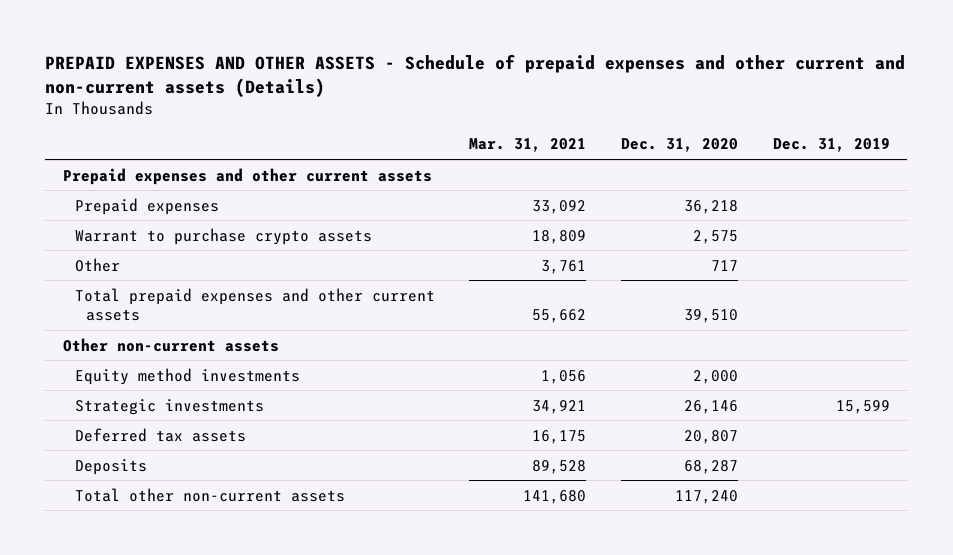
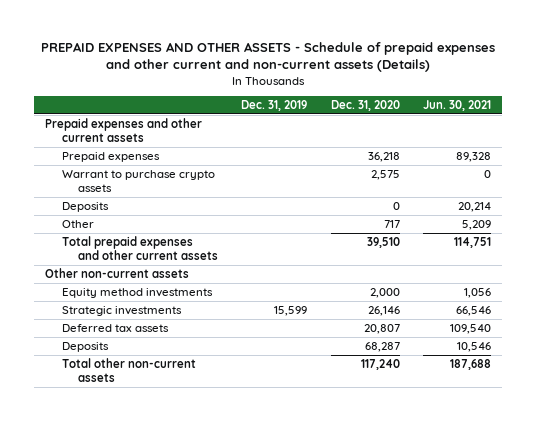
[469,138,587,153] Mar. 31, 2021 -> none
none -> [422,100,491,112] Jun. 30, 2021
none -> [61,201,109,212] Deposits

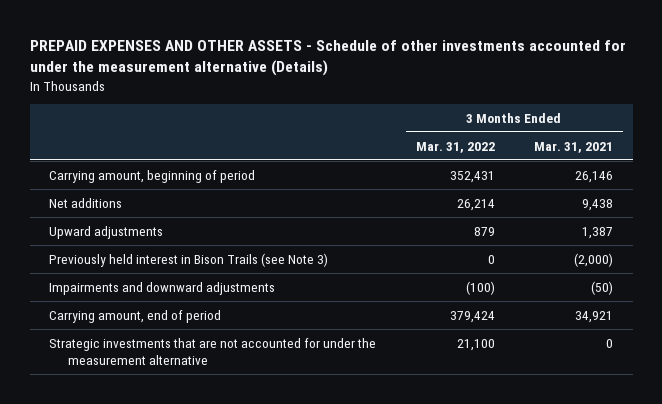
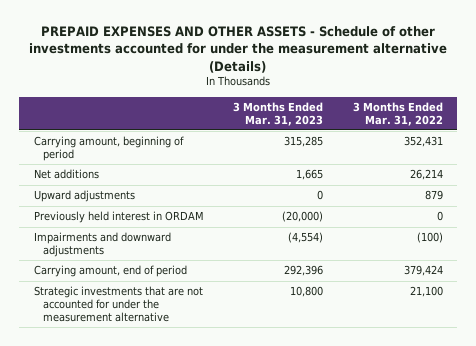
[534,141,614,153] Mar. 31, 2021 -> none
none -> [233,101,324,126] 3 Months Ended Mar. 31, 2023
[49,252,329,267] Previously held interest in Bison Trails (see Note 3) -> none
none -> [33,211,204,224] Previously held interest in ORDAM

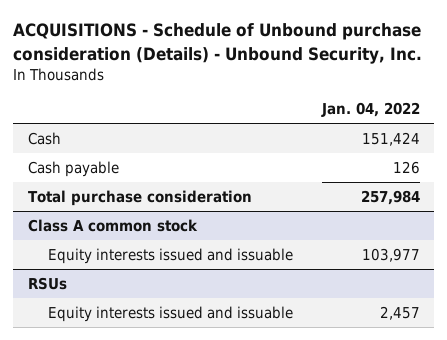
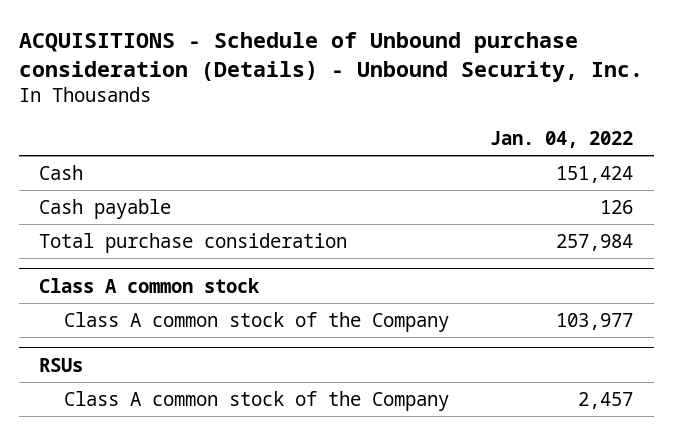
[48,247,294,264] Equity interests issued and issuable -> [64,311,450,332] Class A common stock of the Company
[48,305,294,322] Equity interests issued and issuable -> [64,390,450,411] Class A common stock of the Company

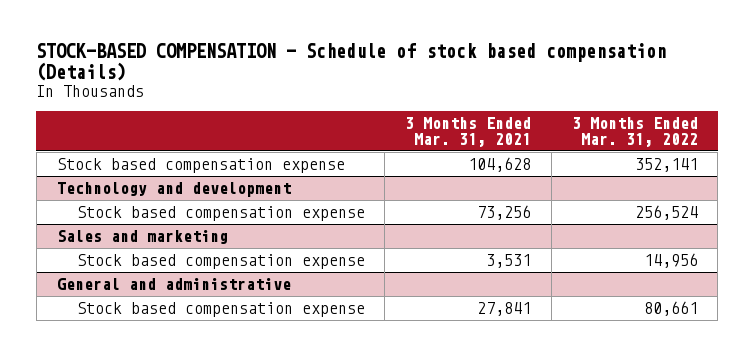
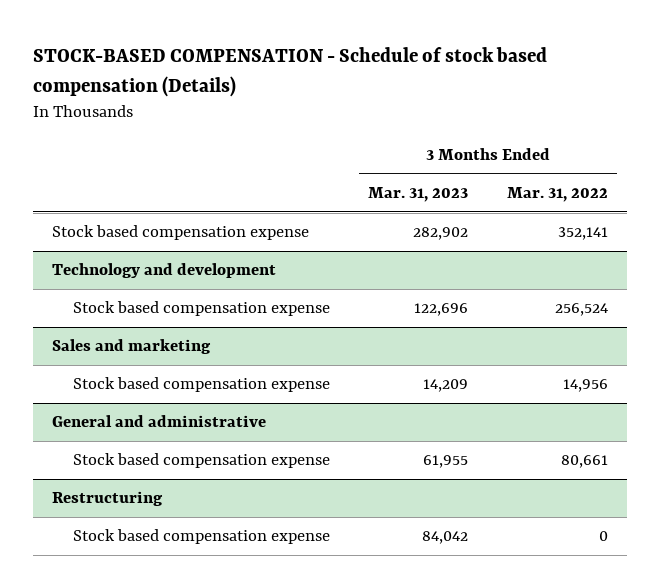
[405,117,532,148] 3 Months Ended Mar. 31, 2021 -> none
none -> [368,187,469,203] Mar. 31, 2023
none -> [52,491,164,507] Restructuring
none -> [72,529,330,545] Stock based compensation expense

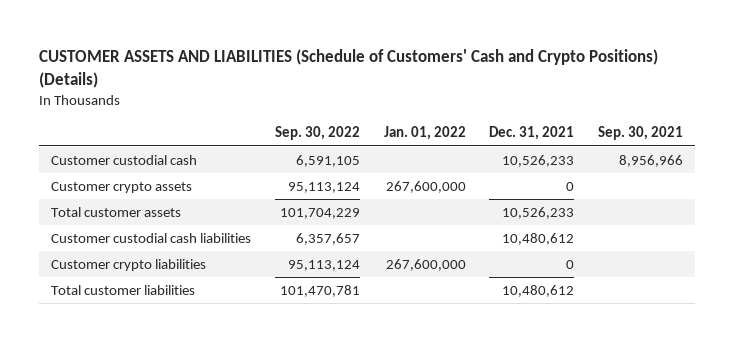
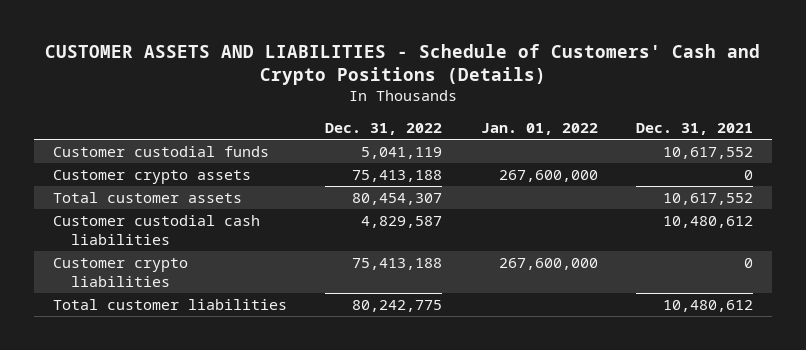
[39,48,659,88] CUSTOMER ASSETS AND LIABILITIES (Schedule of Customers' Cash and Crypto Positions) (Details) -> [45,43,761,85] CUSTOMER ASSETS AND LIABILITIES - Schedule of Customers' Cash and Crypto Positions (Details)
[274,126,360,141] Sep. 30, 2022 -> none
[598,126,684,141] Sep. 30, 2021 -> none
none -> [325,123,443,136] Dec. 31, 2022
[50,154,197,165] Customer custodial cash -> [53,145,270,157] Customer custodial funds
[502,154,575,167] 10,526,233 -> [662,146,753,159] 10,617,552
[502,206,575,219] 10,526,233 -> [662,192,753,205] 10,617,552

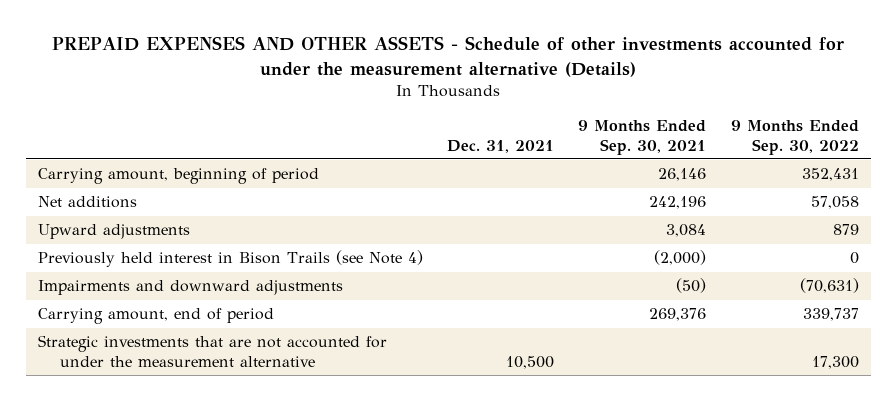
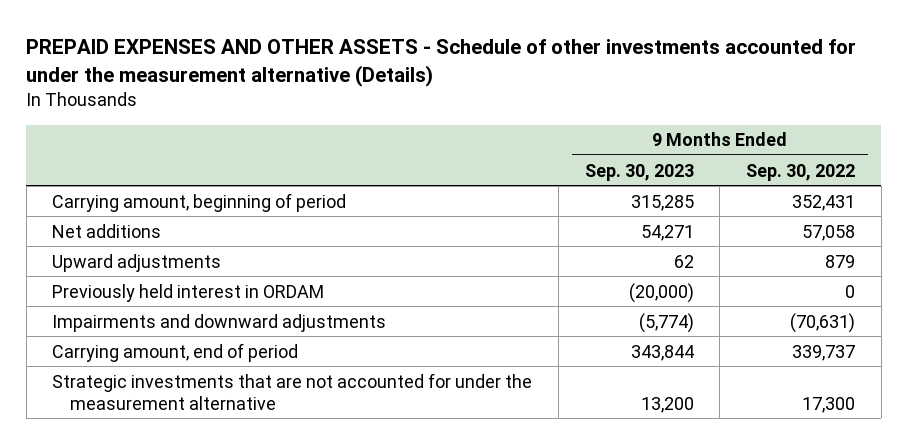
[447,139,555,153] Dec. 31, 2021 -> none
[578,119,707,155] 9 Months Ended Sep. 30, 2021 -> none
none -> [584,163,694,181] Sep. 30, 2023
[37,250,423,268] Previously held interest in Bison Trails (see Note 4) -> none
none -> [52,283,325,302] Previously held interest in ORDAM

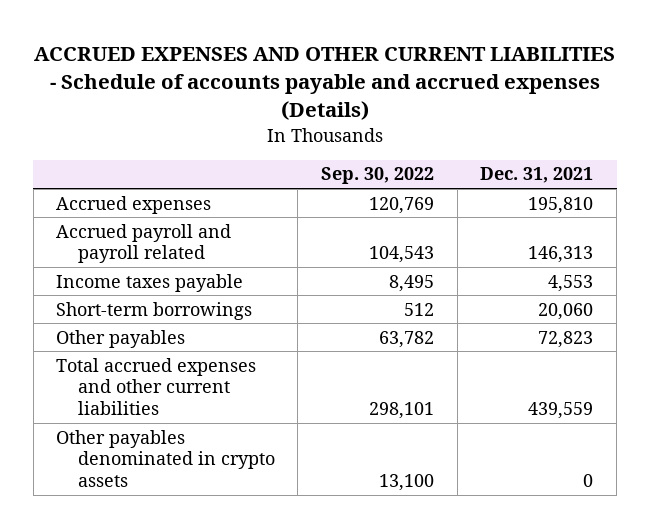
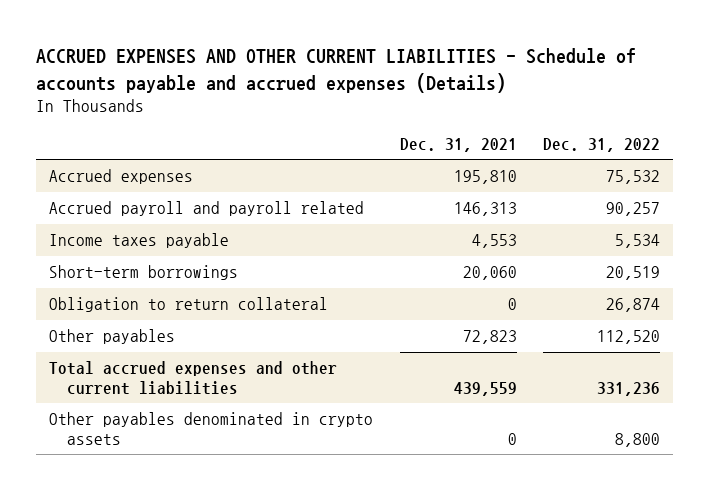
[321,167,435,185] Sep. 30, 2022 -> none
none -> [542,138,660,153] Dec. 31, 2022
none -> [49,297,329,313] Obligation to return collateral

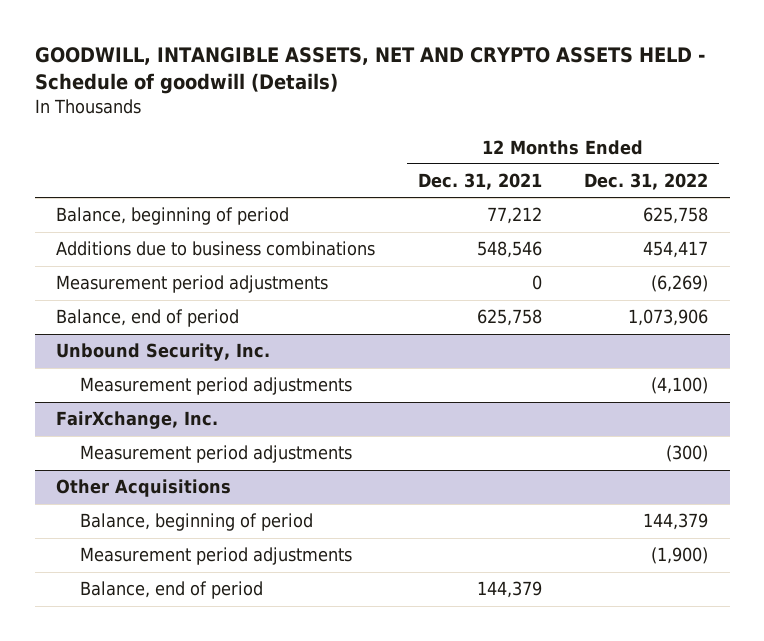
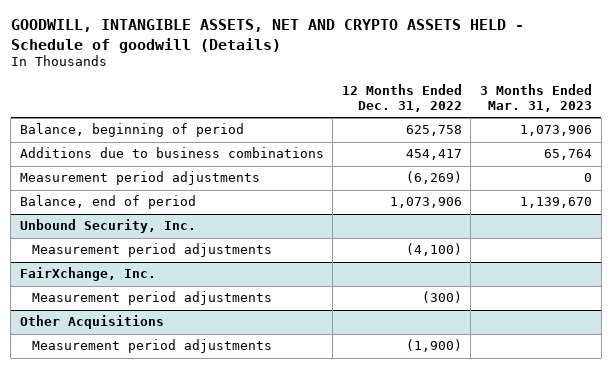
[417,173,542,191] Dec. 31, 2021 -> none
none -> [480,84,593,113] 3 Months Ended Mar. 31, 2023
[80,513,314,532] Balance, beginning of period -> none
[80,581,264,600] Balance, end of period -> none

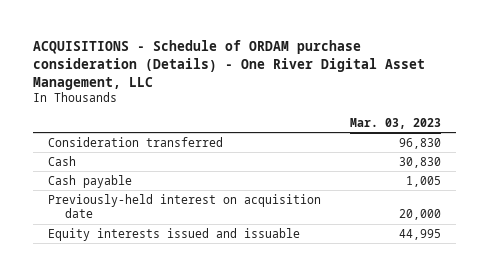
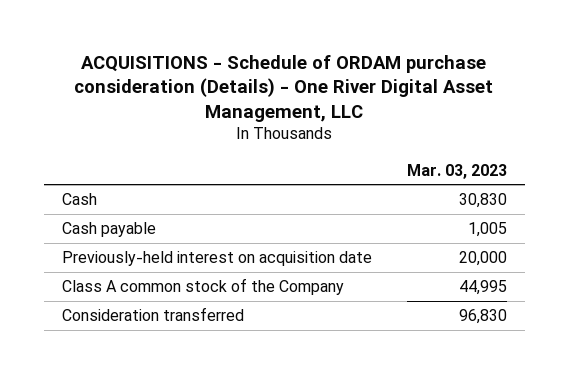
[47,227,300,241] Equity interests issued and issuable -> [61,278,344,296] Class A common stock of the Company
[47,136,223,147] Consideration transferred -> [61,307,244,322] Consideration transferred

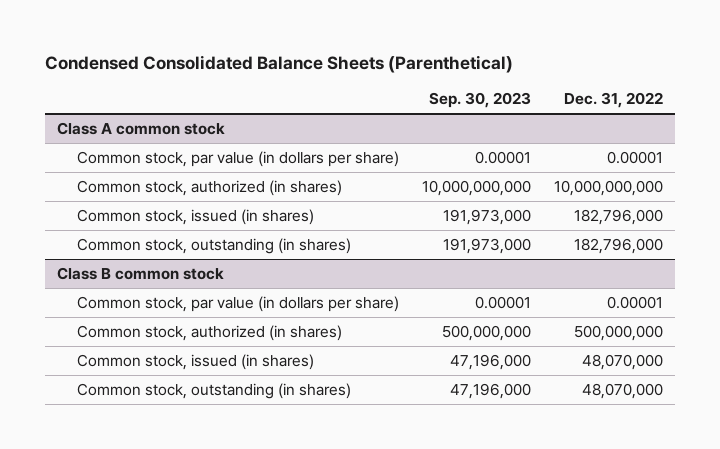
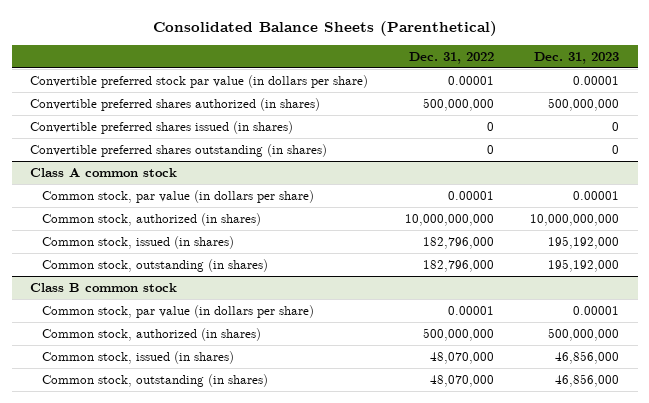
[45,54,514,73] Condensed Consolidated Balance Sheets (Parenthetical) -> [152,21,497,37] Consolidated Balance Sheets (Parenthetical)
[429,92,532,109] Sep. 30, 2023 -> none
none -> [534,51,620,64] Dec. 31, 2023
none -> [30,74,369,88] Convertible preferred stock par value (in dollars per share)
none -> [30,97,321,111] Convertible preferred shares authorized (in shares)
none -> [30,120,294,134] Convertible preferred shares issued (in shares)
none -> [30,143,328,157] Convertible preferred shares outstanding (in shares)

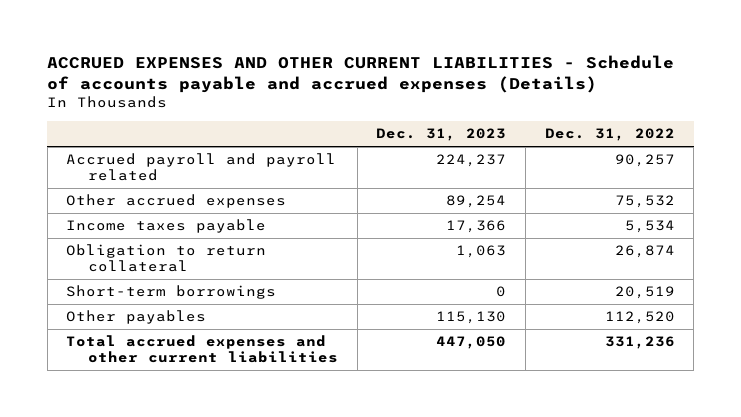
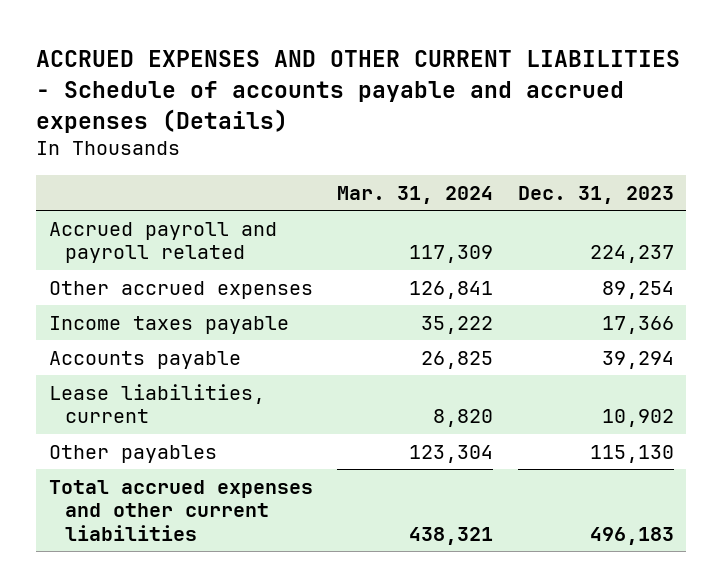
[544,128,675,142] Dec. 31, 2022 -> none
none -> [337,185,494,204] Mar. 31, 2024
[66,244,267,273] Obligation to return collateral -> none
[66,285,277,300] Short-term borrowings -> none
none -> [48,350,241,369] Accounts payable
none -> [48,383,265,424] Lease liabilities, current
[436,336,507,350] 447,050 -> [589,527,674,546] 496,183

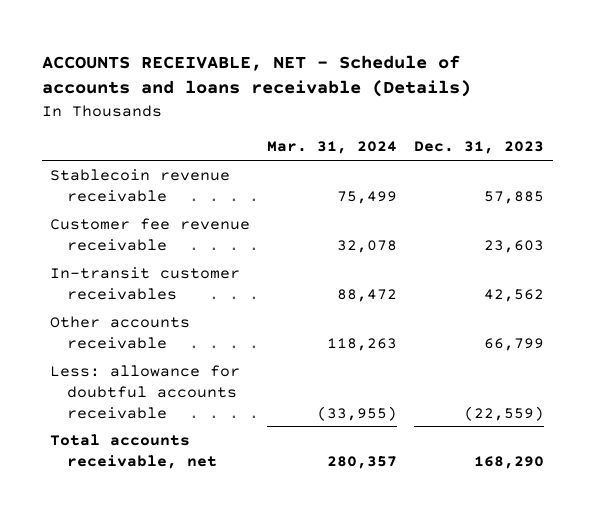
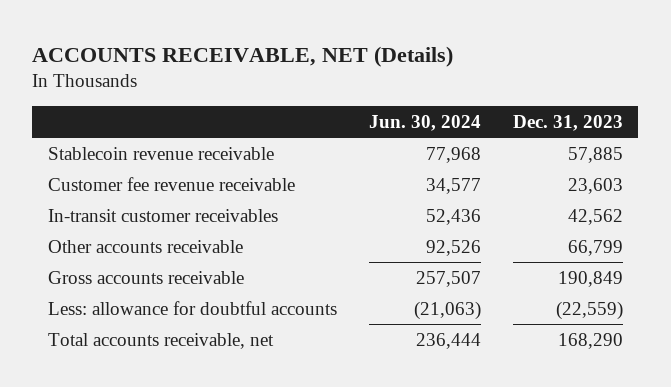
[41,54,471,98] ACCOUNTS RECEIVABLE, NET - Schedule of accounts and loans receivable (Details) -> [32,45,454,67] ACCOUNTS RECEIVABLE, NET (Details)
[267,141,398,155] Mar. 31, 2024 -> none
none -> [368,114,481,131] Jun. 30, 2024
none -> [48,270,245,284] Gross accounts receivable
[50,364,241,419] Less: allowance for doubtful accounts receivable -> [48,300,338,315] Less: allowance for doubtful accounts

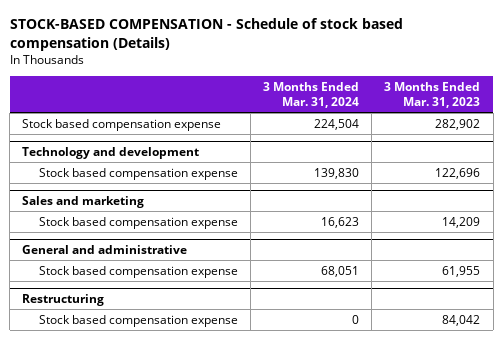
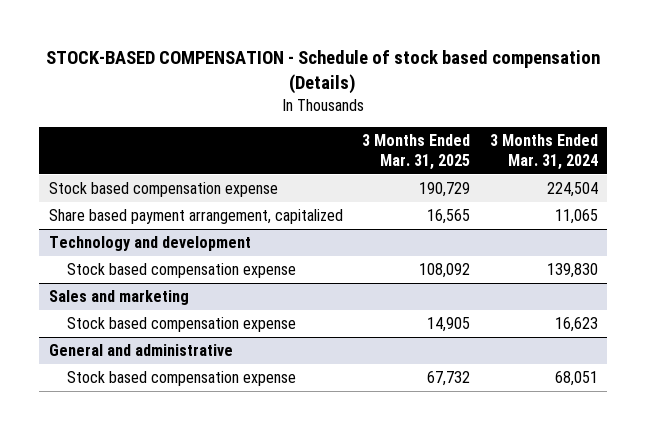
[384,82,481,109] 3 Months Ended Mar. 31, 2023 -> none
none -> [362,134,471,171] 3 Months Ended Mar. 31, 2025
none -> [48,209,343,225] Share based payment arrangement, capitalized
[22,294,105,307] Restructuring -> none
[38,314,238,327] Stock based compensation expense -> none

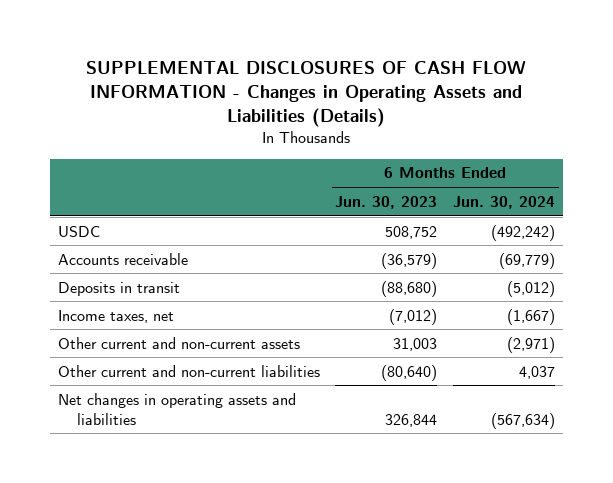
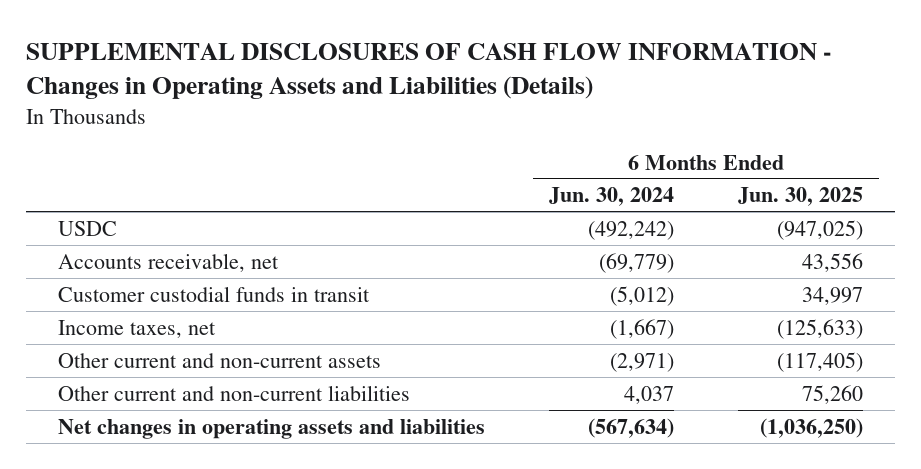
[335,195,438,209] Jun. 30, 2023 -> none
none -> [737,187,863,207] Jun. 30, 2025
[57,252,188,265] Accounts receivable -> [58,252,280,272] Accounts receivable, net
[57,281,180,296] Deposits in transit -> [58,285,371,302] Customer custodial funds in transit

